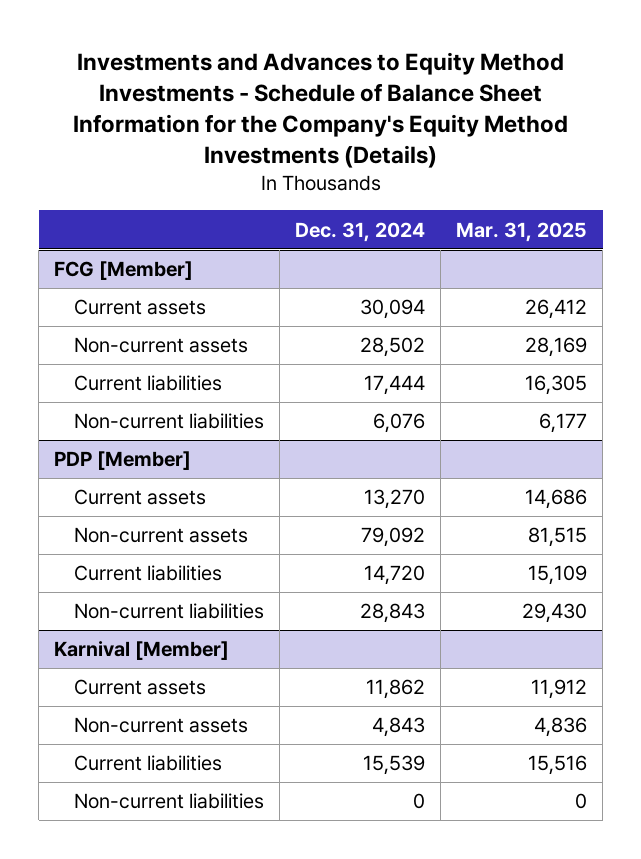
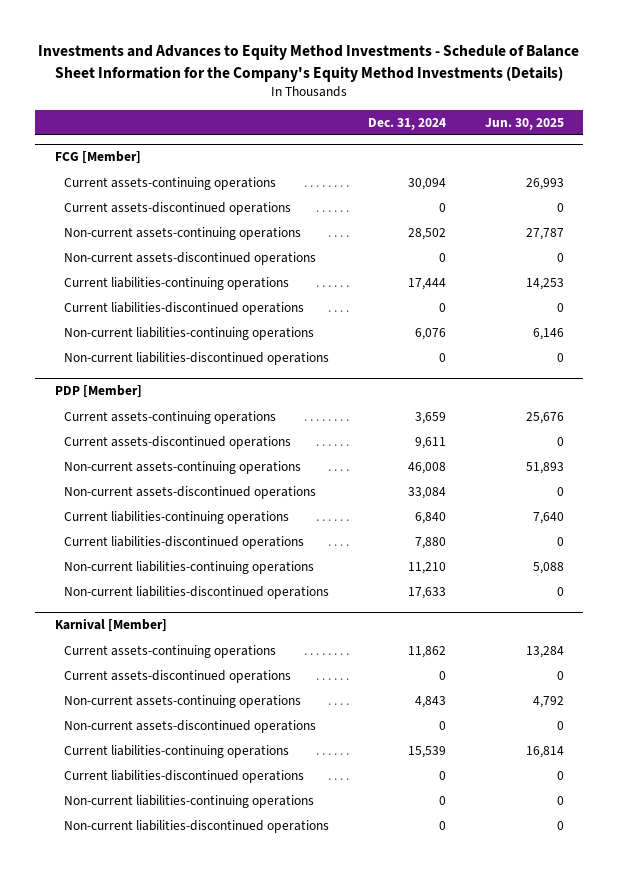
[456,221,588,242] Mar. 31, 2025 -> none
none -> [484,117,564,130] Jun. 30, 2025
[74,299,207,316] Current assets -> [64,177,277,191] Current assets-continuing operations
none -> [64,202,292,216] Current assets-discontinued operations
[74,337,249,354] Non-current assets -> [64,227,302,241] Non-current assets-continuing operations
none -> [64,252,317,266] Non-current assets-discontinued operations
[74,375,223,392] Current liabilities -> [64,277,290,291] Current liabilities-continuing operations
none -> [64,302,305,316] Current liabilities-discontinued operations
[74,413,265,430] Non-current liabilities -> [64,327,315,341] Non-current liabilities-continuing operations
none -> [64,352,330,366] Non-current liabilities-discontinued operations
[74,489,207,506] Current assets -> [64,411,277,425] Current assets-continuing operations
[364,489,426,510] 13,270 -> [415,412,447,425] 3,659
none -> [64,436,292,450] Current assets-discontinued operations
[74,527,249,544] Non-current assets -> [64,461,302,475] Non-current assets-continuing operations
[361,527,426,548] 79,092 -> [408,462,447,475] 46,008
none -> [64,486,317,500] Non-current assets-discontinued operations
[74,565,223,582] Current liabilities -> [64,511,290,525] Current liabilities-continuing operations
[364,565,426,586] 14,720 -> [415,512,447,525] 6,840
none -> [64,536,305,550] Current liabilities-discontinued operations
[74,603,265,620] Non-current liabilities -> [64,561,315,575] Non-current liabilities-continuing operations
[360,603,426,624] 28,843 -> [408,562,447,575] 11,210
none -> [64,586,330,600] Non-current liabilities-discontinued operations
[74,679,207,696] Current assets -> [64,645,277,659] Current assets-continuing operations
none -> [64,670,292,684] Current assets-discontinued operations
[74,717,249,734] Non-current assets -> [64,695,302,709] Non-current assets-continuing operations
none -> [64,720,317,734] Non-current assets-discontinued operations
[74,755,223,772] Current liabilities -> [64,745,290,759] Current liabilities-continuing operations
none -> [64,770,305,784] Current liabilities-discontinued operations
[74,793,265,810] Non-current liabilities -> [64,795,315,809] Non-current liabilities-continuing operations
none -> [64,820,330,834] Non-current liabilities-discontinued operations

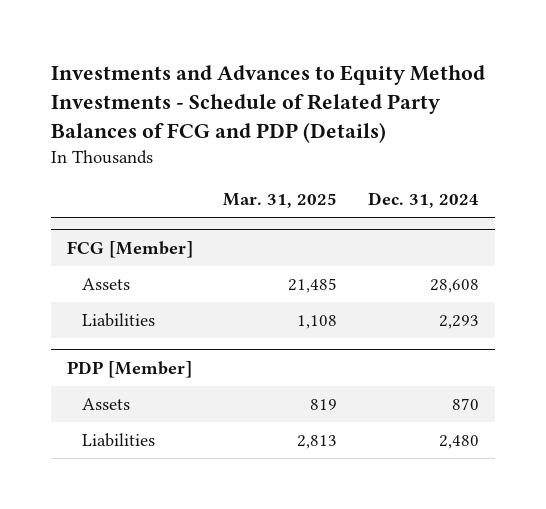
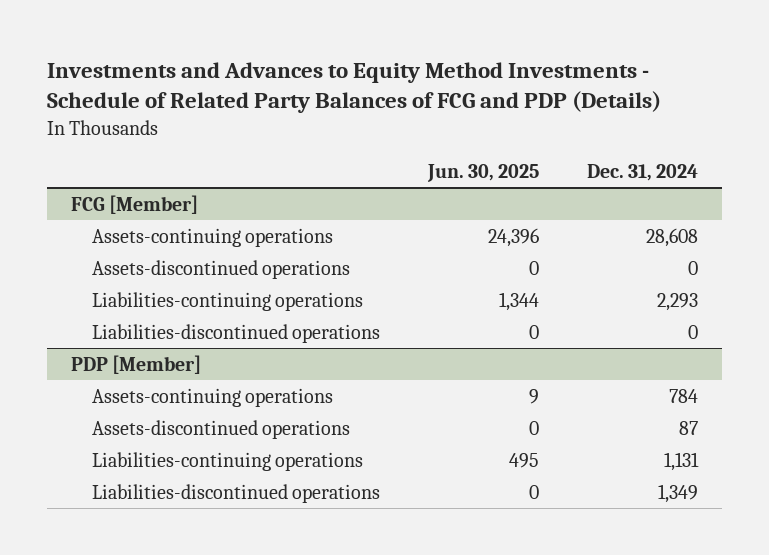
[223,193,338,209] Mar. 31, 2025 -> none
none -> [426,163,539,182] Jun. 30, 2025
[81,277,130,290] Assets -> [91,227,333,247] Assets-continuing operations
none -> [91,259,350,279] Assets-discontinued operations
[81,312,155,327] Liabilities -> [91,291,363,311] Liabilities-continuing operations
none -> [91,323,380,343] Liabilities-discontinued operations
[81,397,130,410] Assets -> [91,387,333,407] Assets-continuing operations
[452,397,480,410] 870 -> [669,388,699,403] 784
none -> [91,419,350,439] Assets-discontinued operations
[81,432,155,447] Liabilities -> [91,451,363,471] Liabilities-continuing operations
[439,434,480,449] 2,480 -> [664,451,700,471] 1,131
none -> [91,483,380,503] Liabilities-discontinued operations

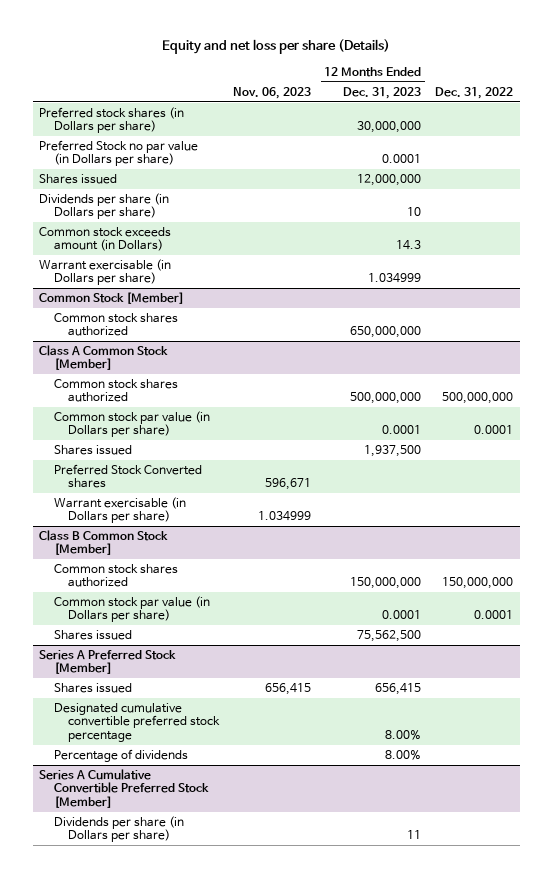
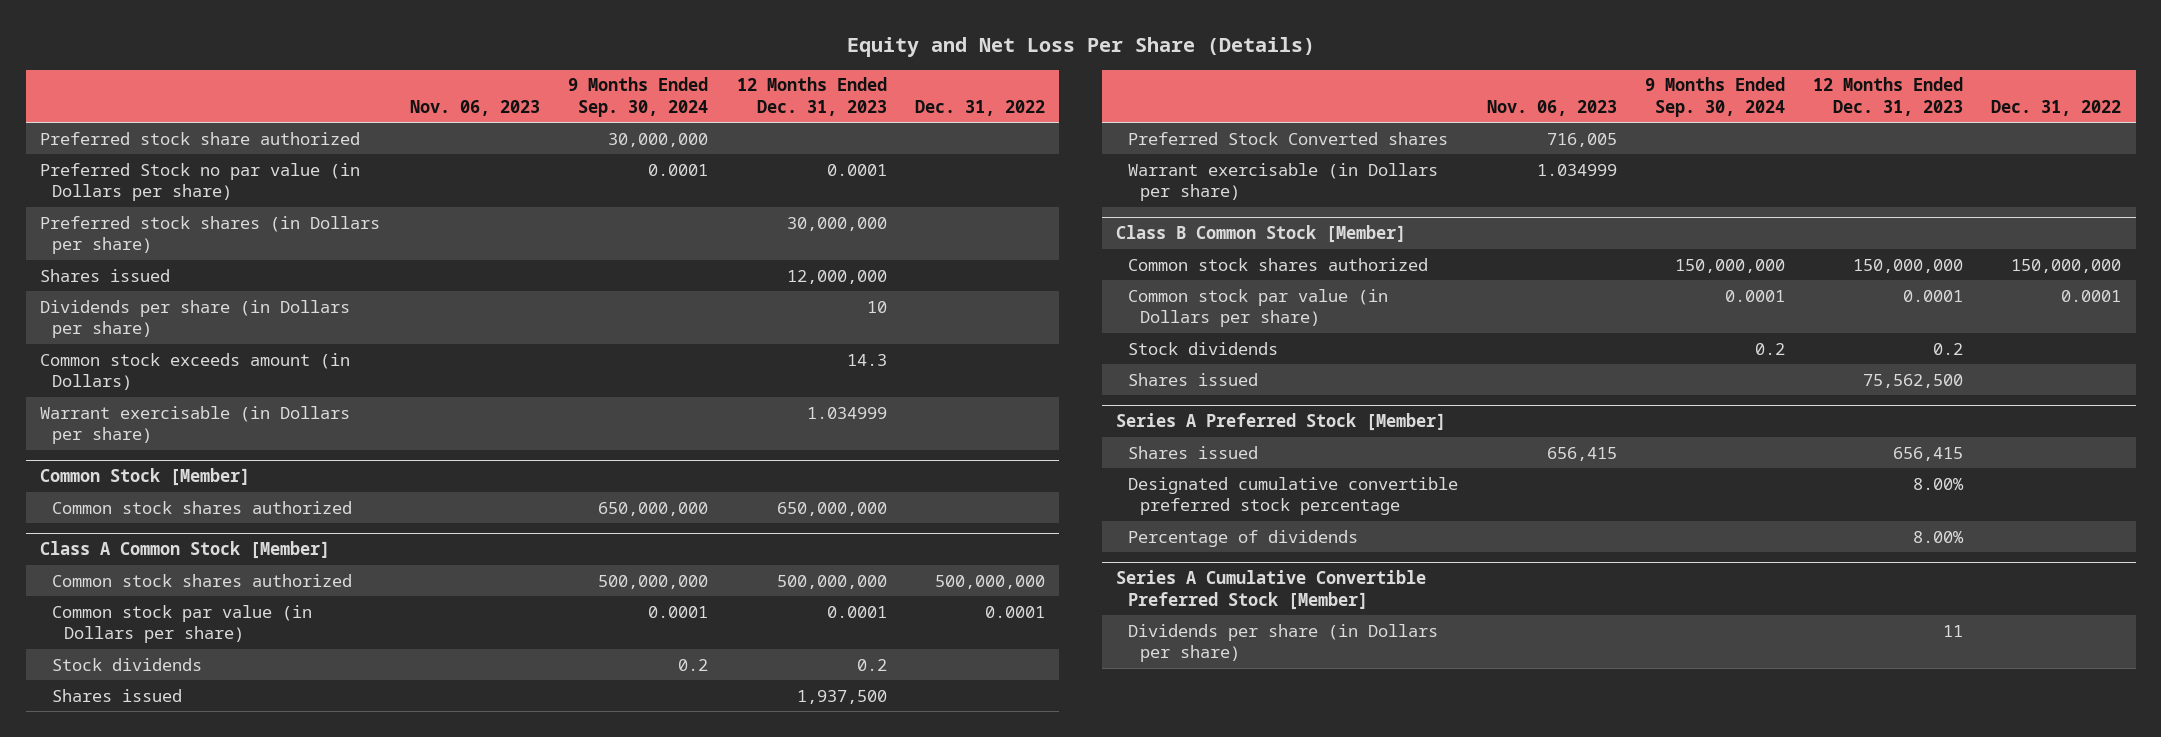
[162,39,391,55] Equity and net loss per share (Details) -> [846,37,1315,58] Equity and Net Loss Per Share (Details)
none -> [568,77,709,117] 9 Months Ended Sep. 30, 2024
none -> [39,131,360,145] Preferred stock share authorized
[39,107,185,134] Preferred stock shares (in Dollars per share) -> [39,215,380,255] Preferred stock shares (in Dollars per share)
none -> [51,657,202,671] Stock dividends
[264,478,311,491] 596,671 -> [1546,132,1617,147] 716,005
none -> [1128,341,1279,355] Stock dividends

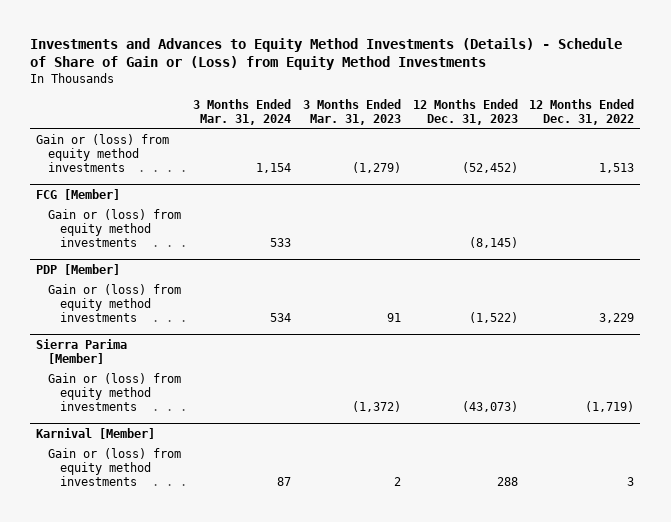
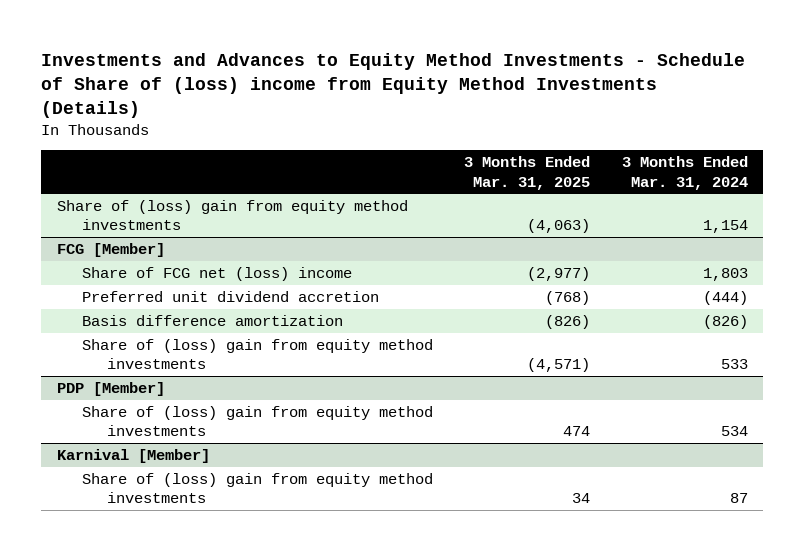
[30,37,623,70] Investments and Advances to Equity Method Investments (Details) - Schedule of Share of Gain or (Loss) from Equity Method Investments -> [41,52,746,118] Investments and Advances to Equity Method Investments - Schedule of Share of (loss) income from Equity Method Investments (Details)
[302,98,401,125] 3 Months Ended Mar. 31, 2023 -> none
[412,98,518,125] 12 Months Ended Dec. 31, 2023 -> none
[529,98,635,125] 12 Months Ended Dec. 31, 2022 -> none
none -> [464,156,591,190] 3 Months Ended Mar. 31, 2025
[36,134,170,173] Gain or (loss) from equity method investments -> [57,200,409,231] Share of (loss) gain from equity method investments
none -> [81,267,352,282] Share of FCG net (loss) income
none -> [81,291,379,303] Preferred unit dividend accretion
none -> [81,315,343,327] Basis difference amortization
[48,209,182,248] Gain or (loss) from equity method investments -> [81,339,433,370] Share of (loss) gain from equity method investments
[36,339,128,365] Sierra Parima [Member] -> none
[48,373,182,412] Gain or (loss) from equity method investments -> none
[48,284,182,323] Gain or (loss) from equity method investments -> [81,406,433,437] Share of (loss) gain from equity method investments
[48,448,182,487] Gain or (loss) from equity method investments -> [81,473,433,504] Share of (loss) gain from equity method investments

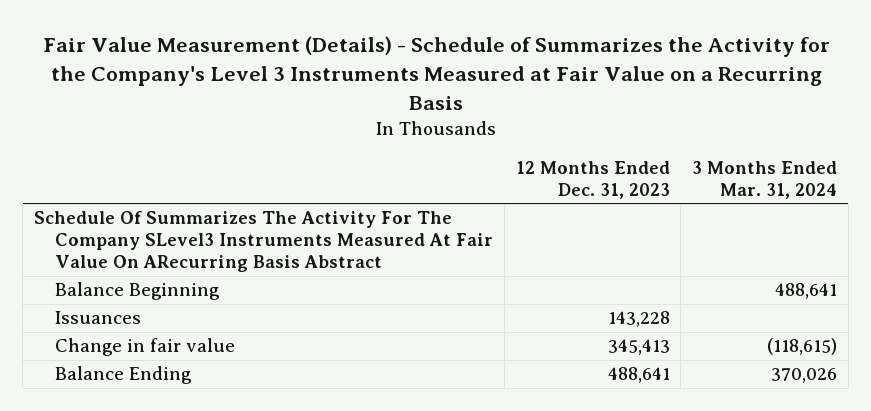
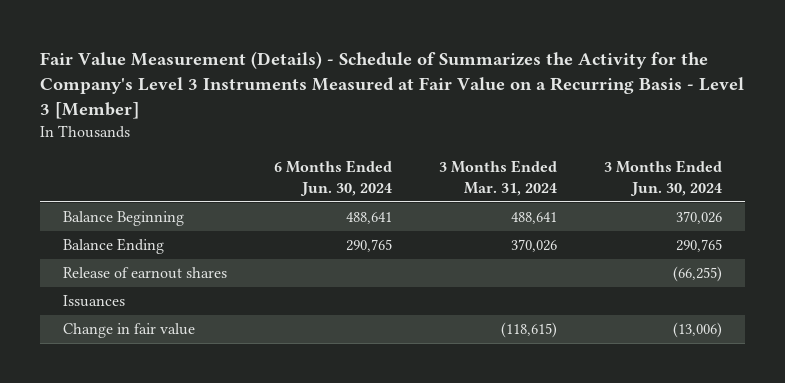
[42,35,830,110] Fair Value Measurement (Details) - Schedule of Summarizes the Activity for the Company's Level 3 Instruments Measured at Fair Value on a Recurring Basis -> [39,50,744,120] Fair Value Measurement (Details) - Schedule of Summarizes the Activity for the Company's Level 3 Instruments Measured at Fair Value on a Recurring Basis - Level 3 [Member]
[515,160,670,199] 12 Months Ended Dec. 31, 2023 -> none
none -> [273,160,392,197] 6 Months Ended Jun. 30, 2024
none -> [603,160,722,197] 3 Months Ended Jun. 30, 2024
[34,211,494,273] Schedule Of Summarizes The Activity For The Company SLevel3 Instruments Measured At Fair Value On ARecurring Basis Abstract -> none
[55,366,193,385] Balance Ending -> [63,238,165,255] Balance Ending
none -> [63,267,228,280] Release of earnout shares

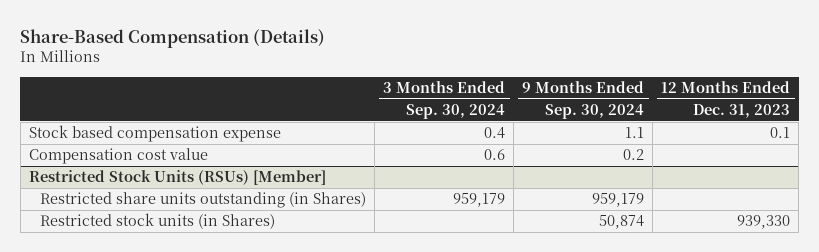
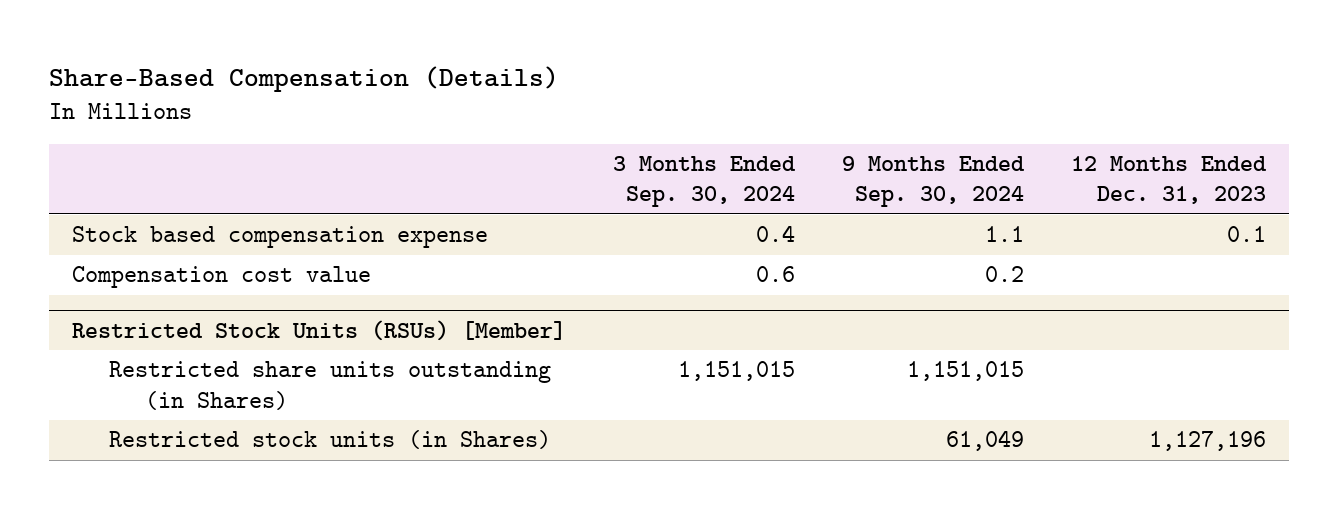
[453,193,506,208] 959,179 -> [678,361,796,382] 1,151,015
[592,193,645,208] 959,179 -> [906,361,1024,382] 1,151,015
[599,215,645,230] 50,874 -> [945,430,1024,452] 61,049
[737,215,791,230] 939,330 -> [1148,431,1266,452] 1,127,196

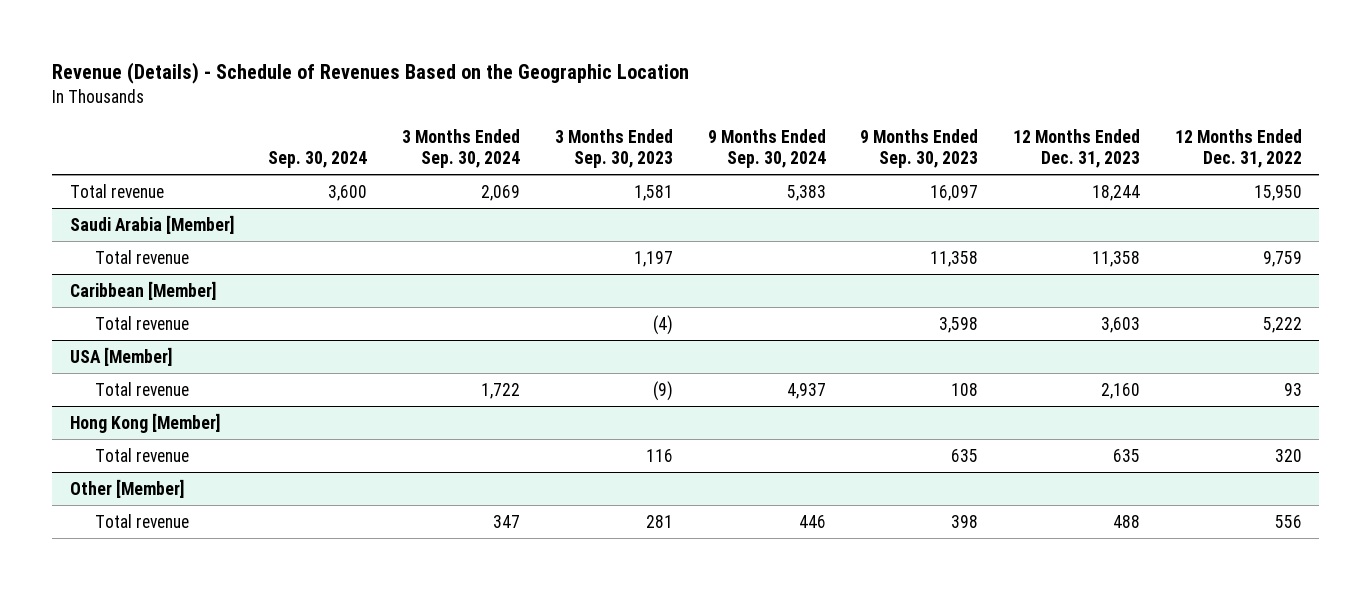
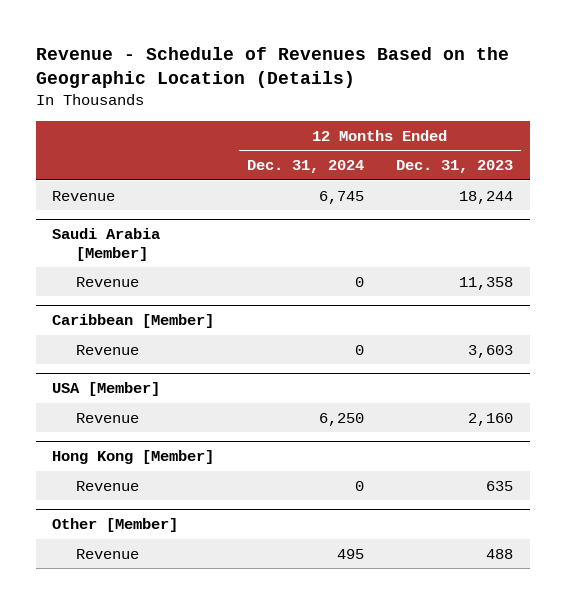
[52,62,690,85] Revenue (Details) - Schedule of Revenues Based on the Geographic Location -> [35,47,509,89] Revenue - Schedule of Revenues Based on the Geographic Location (Details)
[268,150,368,168] Sep. 30, 2024 -> none
[402,128,521,168] 3 Months Ended Sep. 30, 2024 -> none
[554,128,673,168] 3 Months Ended Sep. 30, 2023 -> none
[707,128,826,168] 9 Months Ended Sep. 30, 2024 -> none
[860,128,979,168] 9 Months Ended Sep. 30, 2023 -> none
[1174,128,1302,168] 12 Months Ended Dec. 31, 2022 -> none
none -> [246,160,364,174] Dec. 31, 2024
[69,183,164,198] Total revenue -> [52,190,116,201] Revenue
[95,249,190,264] Total revenue -> [75,276,139,287] Revenue
[95,315,190,330] Total revenue -> [75,344,139,355] Revenue
[95,381,190,396] Total revenue -> [75,412,139,423] Revenue
[95,447,190,462] Total revenue -> [75,480,139,491] Revenue
[95,513,190,528] Total revenue -> [75,548,139,559] Revenue

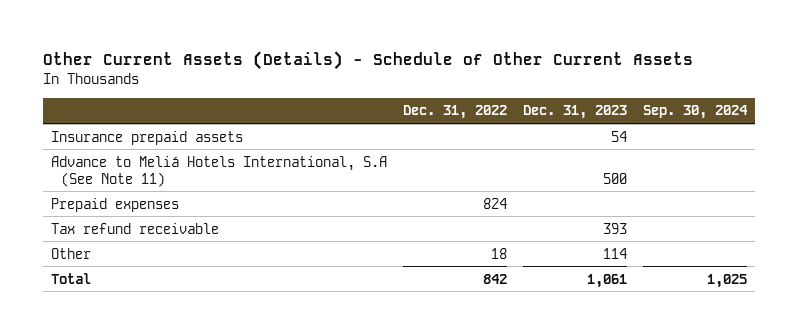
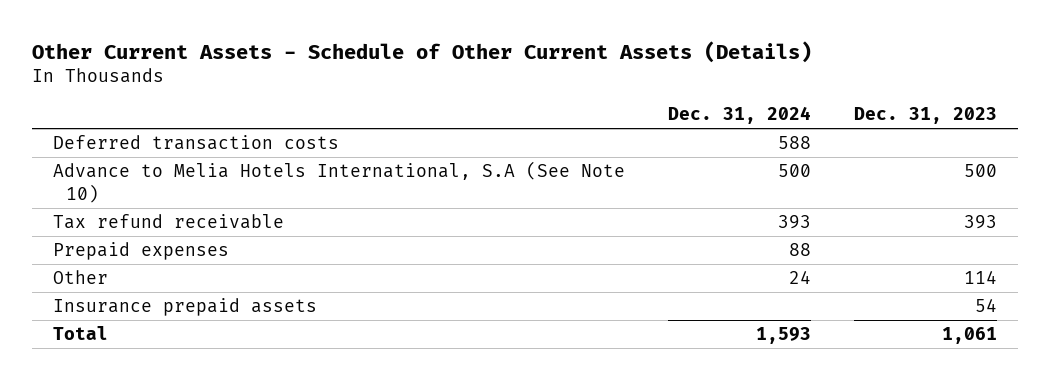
[42,50,693,70] Other Current Assets (Details) - Schedule of Other Current Assets -> [31,40,812,63] Other Current Assets - Schedule of Other Current Assets (Details)
[403,105,508,120] Dec. 31, 2022 -> none
[643,105,749,120] Sep. 30, 2024 -> none
none -> [667,106,811,125] Dec. 31, 2024
none -> [53,135,340,151] Deferred transaction costs
[50,155,387,187] Advance to Meliá Hotels International, S.A (See Note 11) -> [53,161,626,203] Advance to Melia Hotels International, S.A (See Note 10)
[50,197,179,212] Prepaid expenses -> [53,242,230,261] Prepaid expenses
[50,130,243,145] Insurance prepaid assets -> [53,298,318,317] Insurance prepaid assets

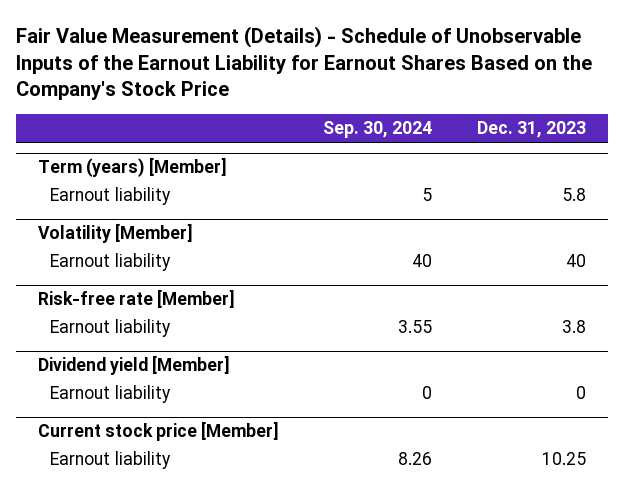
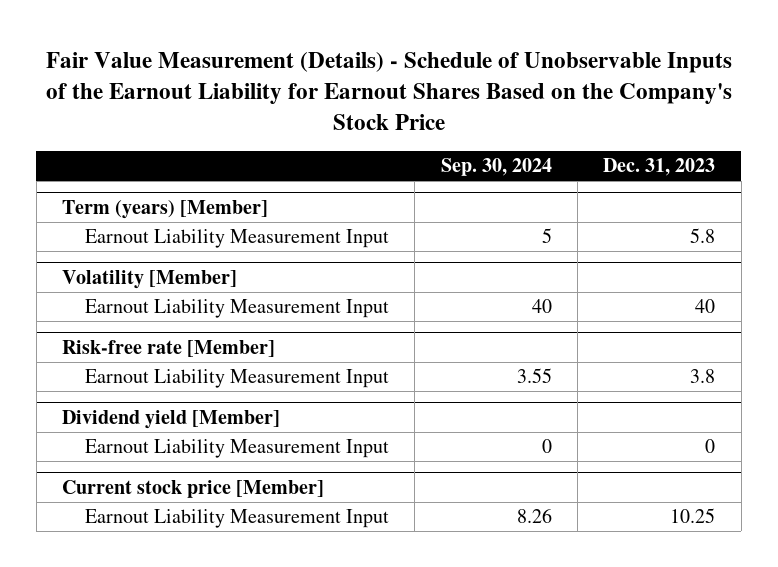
[50,187,172,206] Earnout liability -> [84,229,389,249] Earnout Liability Measurement Input
[50,253,172,272] Earnout liability -> [84,299,389,319] Earnout Liability Measurement Input
[50,319,172,338] Earnout liability -> [84,369,389,389] Earnout Liability Measurement Input
[50,385,172,404] Earnout liability -> [84,439,389,459] Earnout Liability Measurement Input
[50,451,172,470] Earnout liability -> [84,509,389,529] Earnout Liability Measurement Input

